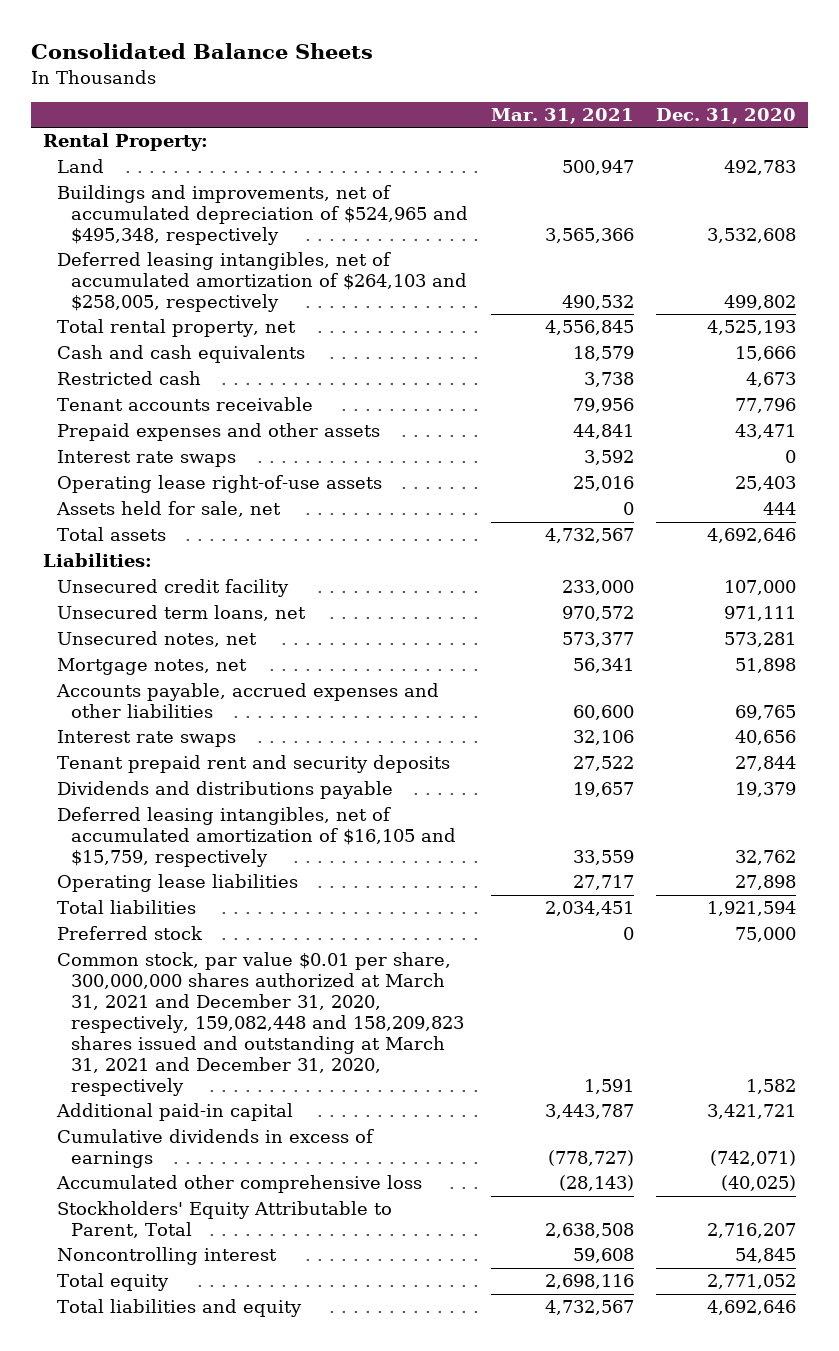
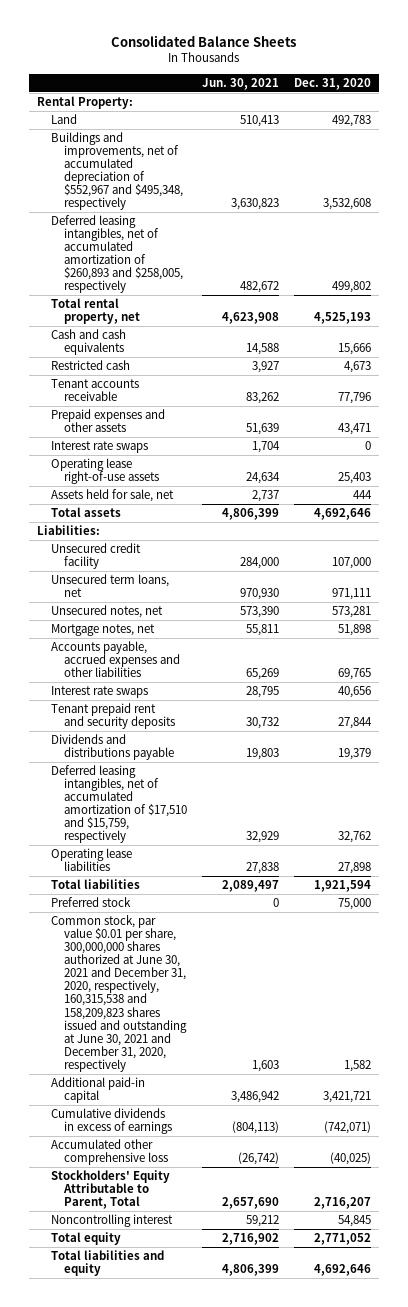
[490,108,634,125] Mar. 31, 2021 -> none
none -> [202,77,280,90] Jun. 30, 2021
[56,185,468,246] Buildings and improvements, net of accumulated depreciation of $524,965 and $495,348, respectively -> [50,132,184,211] Buildings and improvements, net of accumulated depreciation of $552,967 and $495,348, respectively
[56,252,467,313] Deferred leasing intangibles, net of accumulated amortization of $264,103 and $258,005, respectively -> [50,215,184,294] Deferred leasing intangibles, net of accumulated amortization of $260,893 and $258,005, respectively
[56,807,456,868] Deferred leasing intangibles, net of accumulated amortization of $16,105 and $15,759, respectively -> [50,765,188,844] Deferred leasing intangibles, net of accumulated amortization of $17,510 and $15,759, respectively
[56,952,464,1096] Common stock, par value $0.01 per share, 300,000,000 shares authorized at March 31, 2021 and December 31, 2020, respectively, 159,082,448 and 158,209,823 shares issued and outstanding at March 31, 2021 and December 31, 2020, respectively -> [50,915,188,1072] Common stock, par value $0.01 per share, 300,000,000 shares authorized at June 30, 2021 and December 31, 2020, respectively, 160,315,538 and 158,209,823 shares issued and outstanding at June 30, 2021 and December 31, 2020, respectively

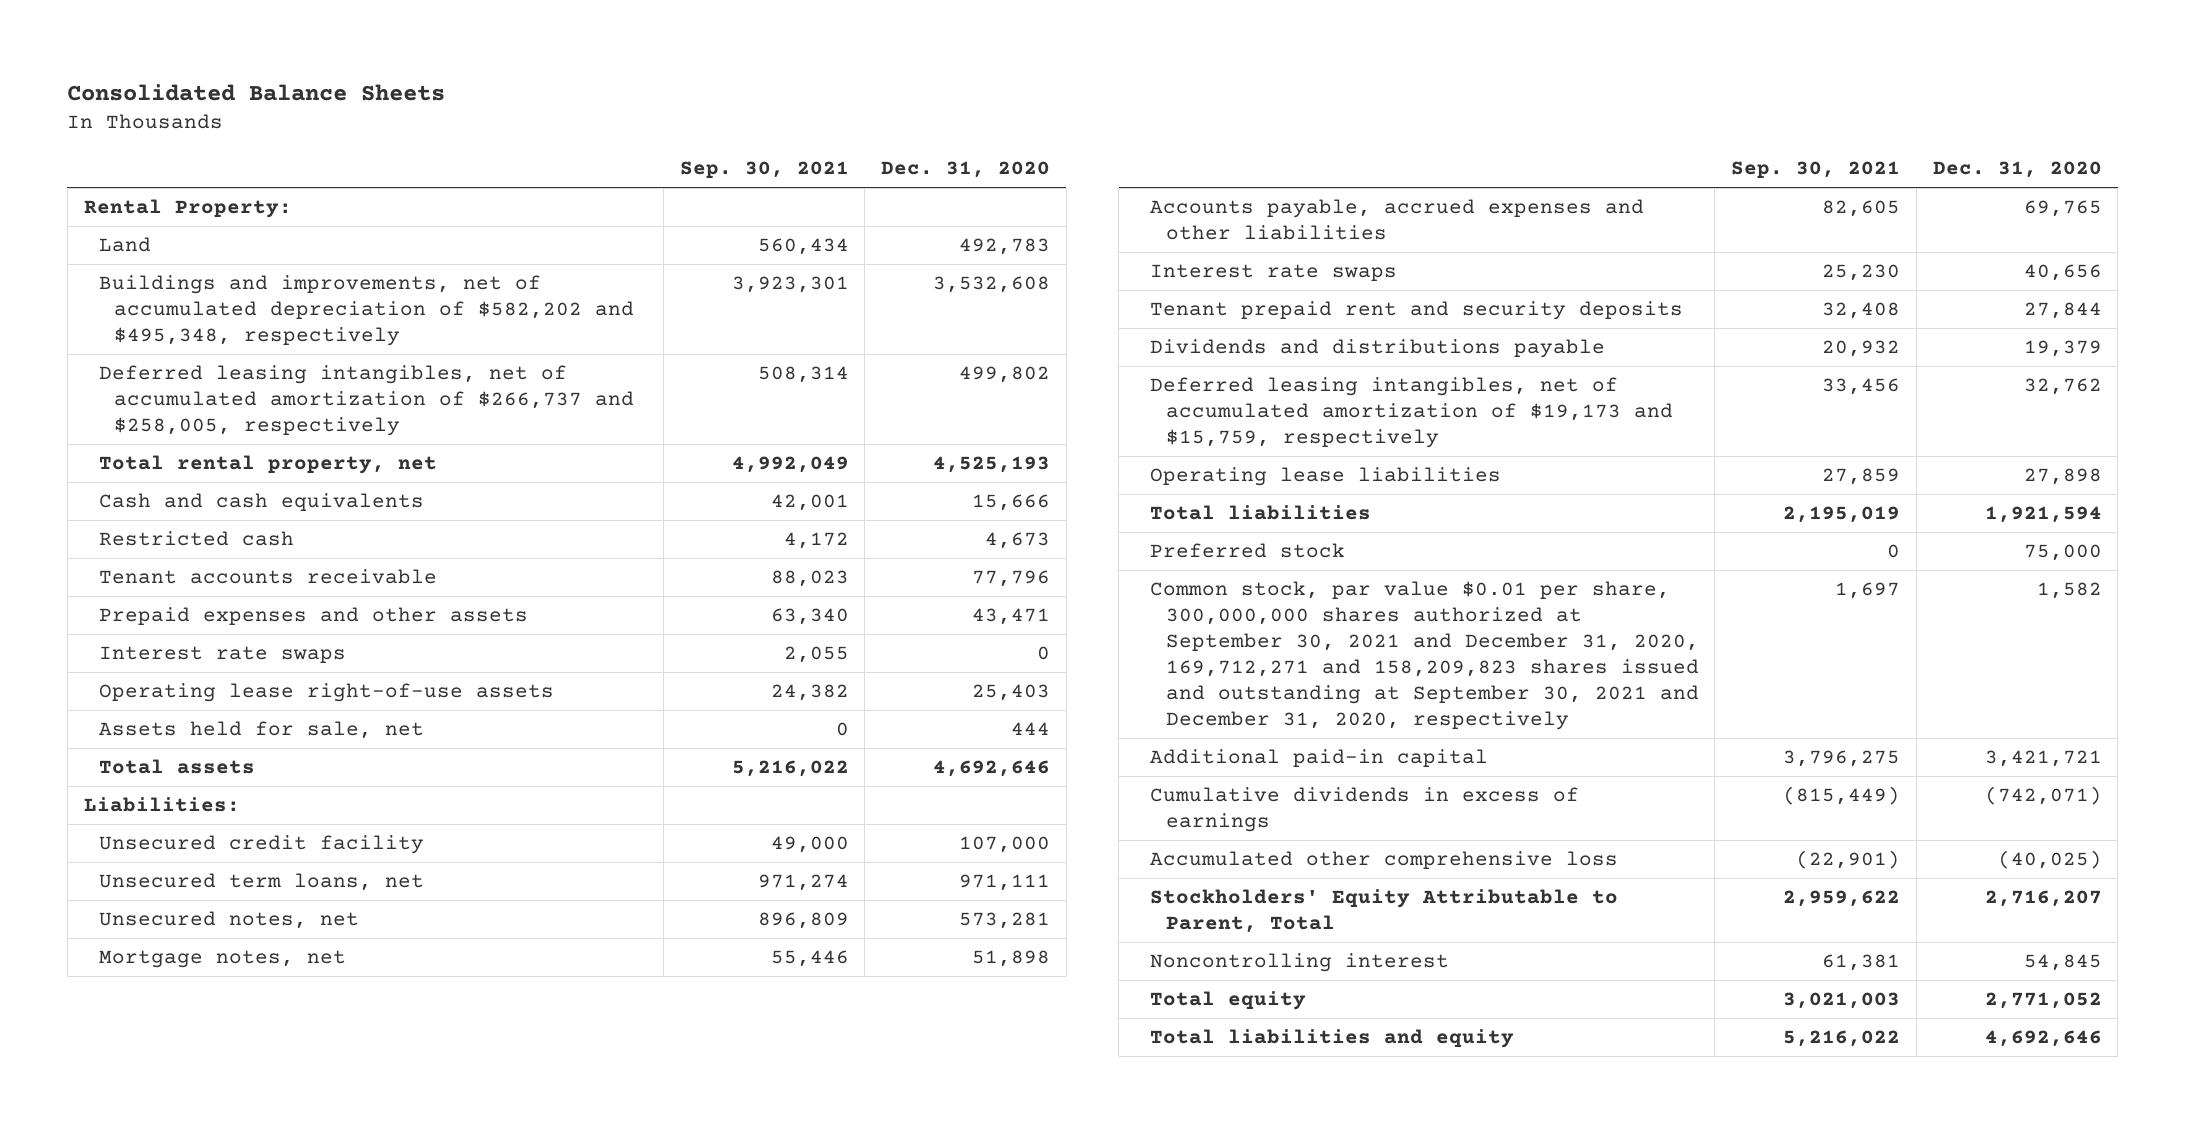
[202,77,280,90] Jun. 30, 2021 -> none
none -> [679,161,849,179] Sep. 30, 2021
[50,132,184,211] Buildings and improvements, net of accumulated depreciation of $552,967 and $495,348, respectively -> [98,275,635,347] Buildings and improvements, net of accumulated depreciation of $582,202 and $495,348, respectively
[50,215,184,294] Deferred leasing intangibles, net of accumulated amortization of $260,893 and $258,005, respectively -> [98,365,635,437] Deferred leasing intangibles, net of accumulated amortization of $266,737 and $258,005, respectively
[50,765,188,844] Deferred leasing intangibles, net of accumulated amortization of $17,510 and $15,759, respectively -> [1150,377,1673,449] Deferred leasing intangibles, net of accumulated amortization of $19,173 and $15,759, respectively
[50,915,188,1072] Common stock, par value $0.01 per share, 300,000,000 shares authorized at June 30, 2021 and December 31, 2020, respectively, 160,315,538 and 158,209,823 shares issued and outstanding at June 30, 2021 and December 31, 2020, respectively -> [1150,581,1699,731] Common stock, par value $0.01 per share, 300,000,000 shares authorized at September 30, 2021 and December 31, 2020, 169,712,271 and 158,209,823 shares issued and outstanding at September 30, 2021 and December 31, 2020, respectively

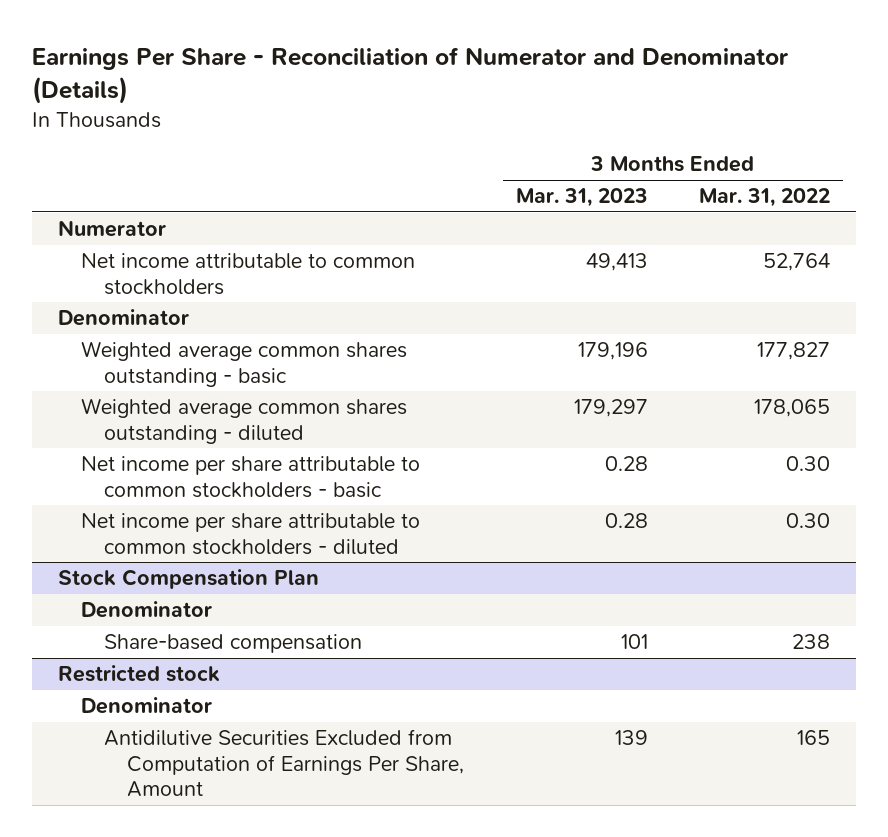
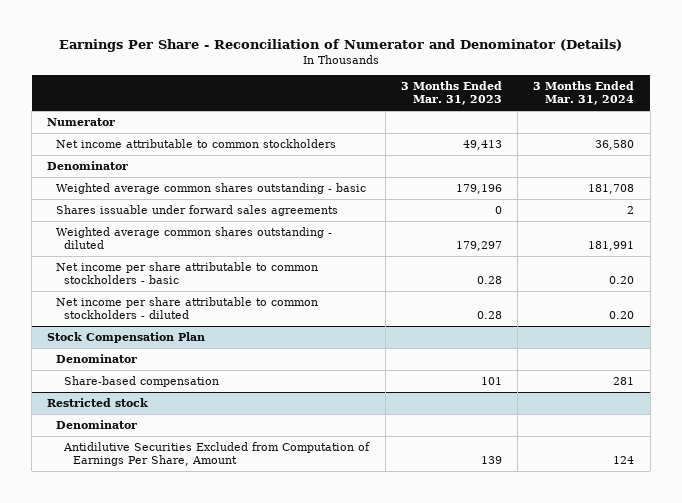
[699,188,831,208] Mar. 31, 2022 -> none
none -> [533,81,635,106] 3 Months Ended Mar. 31, 2024
none -> [55,205,338,217] Shares issuable under forward sales agreements

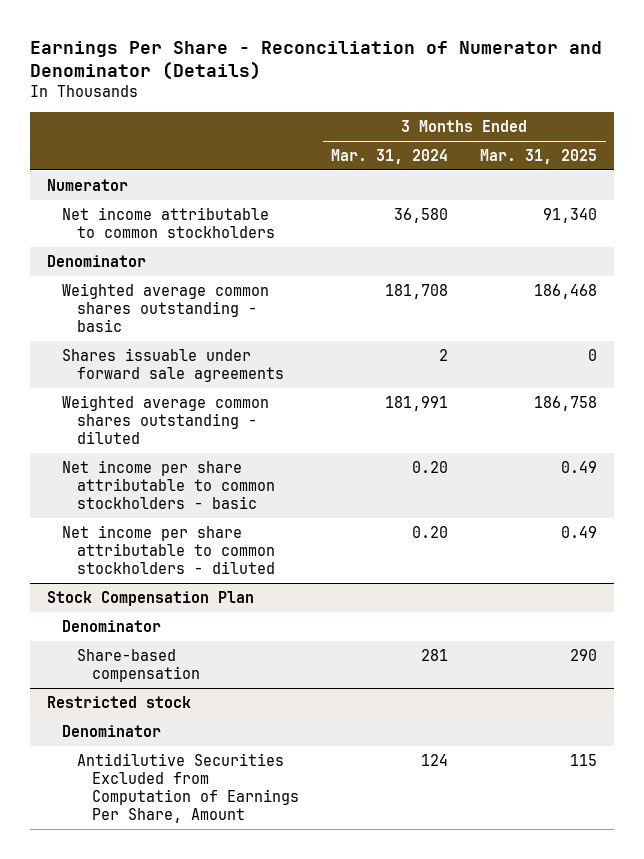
[400,81,502,106] 3 Months Ended Mar. 31, 2023 -> none
none -> [480,148,598,164] Mar. 31, 2025
[55,205,338,217] Shares issuable under forward sales agreements -> [61,347,284,382] Shares issuable under forward sale agreements

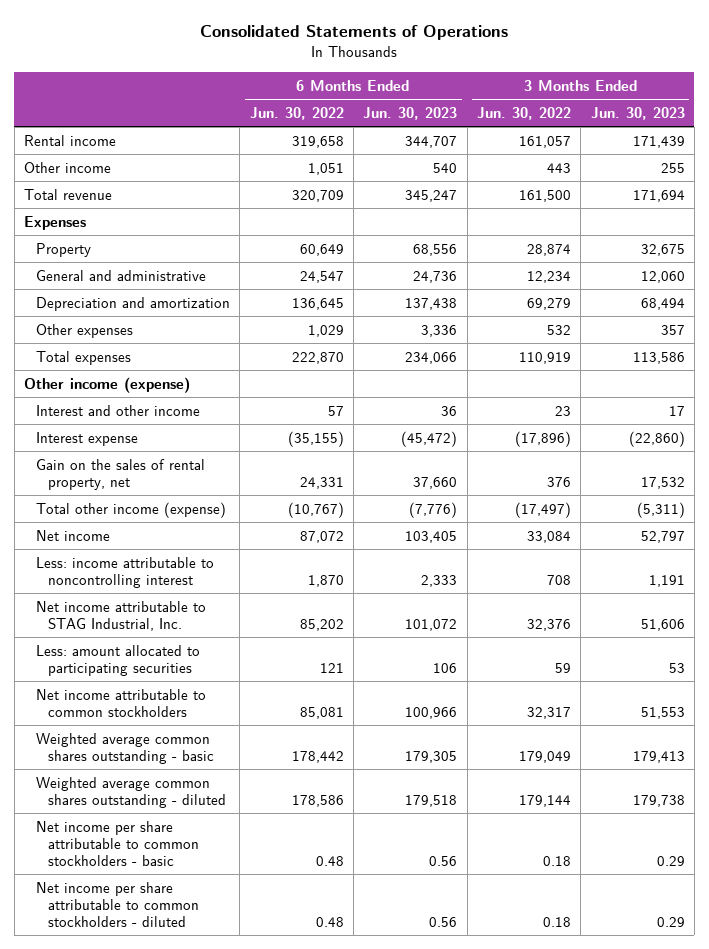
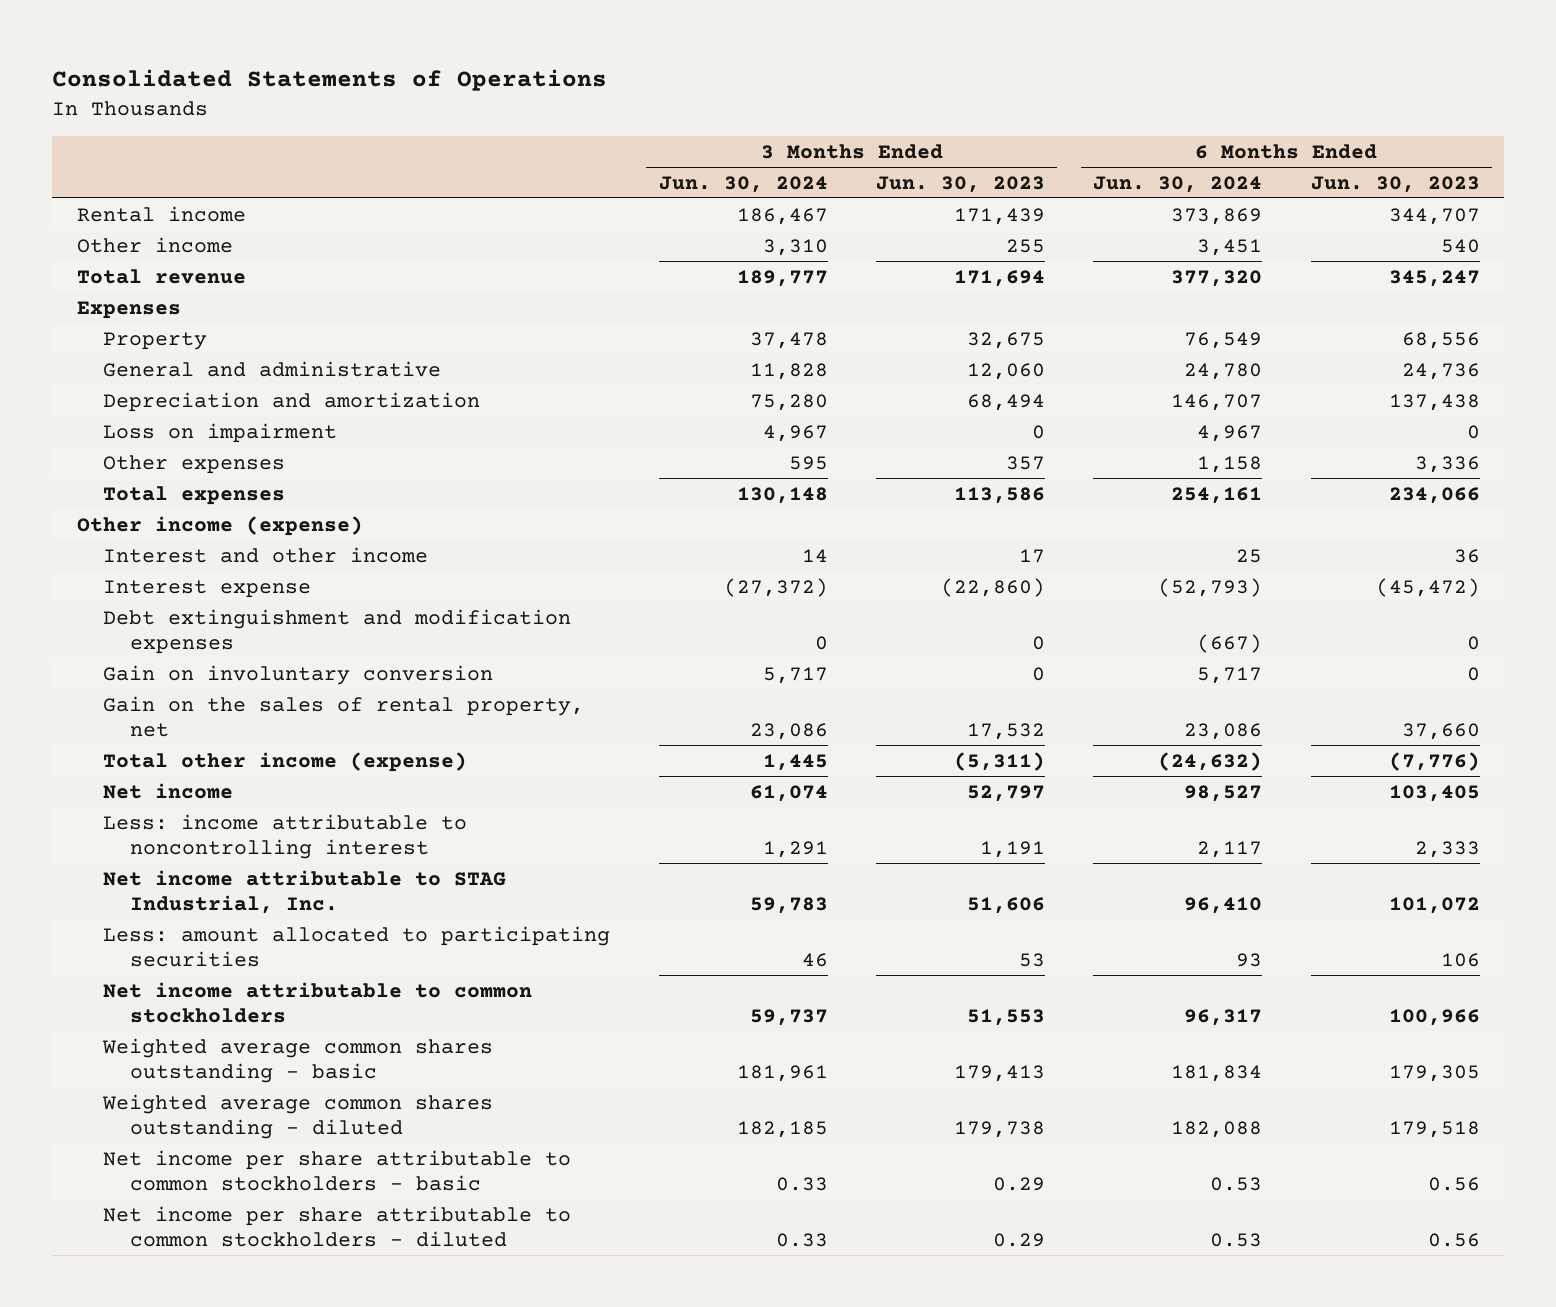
[249,106,344,120] Jun. 30, 2022 -> none
[476,106,571,120] Jun. 30, 2022 -> none
none -> [658,175,828,193] Jun. 30, 2024
none -> [1093,175,1263,193] Jun. 30, 2024
none -> [103,422,338,443] Loss on impairment
none -> [103,608,572,654] Debt extinguishment and modification expenses
none -> [103,664,494,685] Gain on involuntary conversion

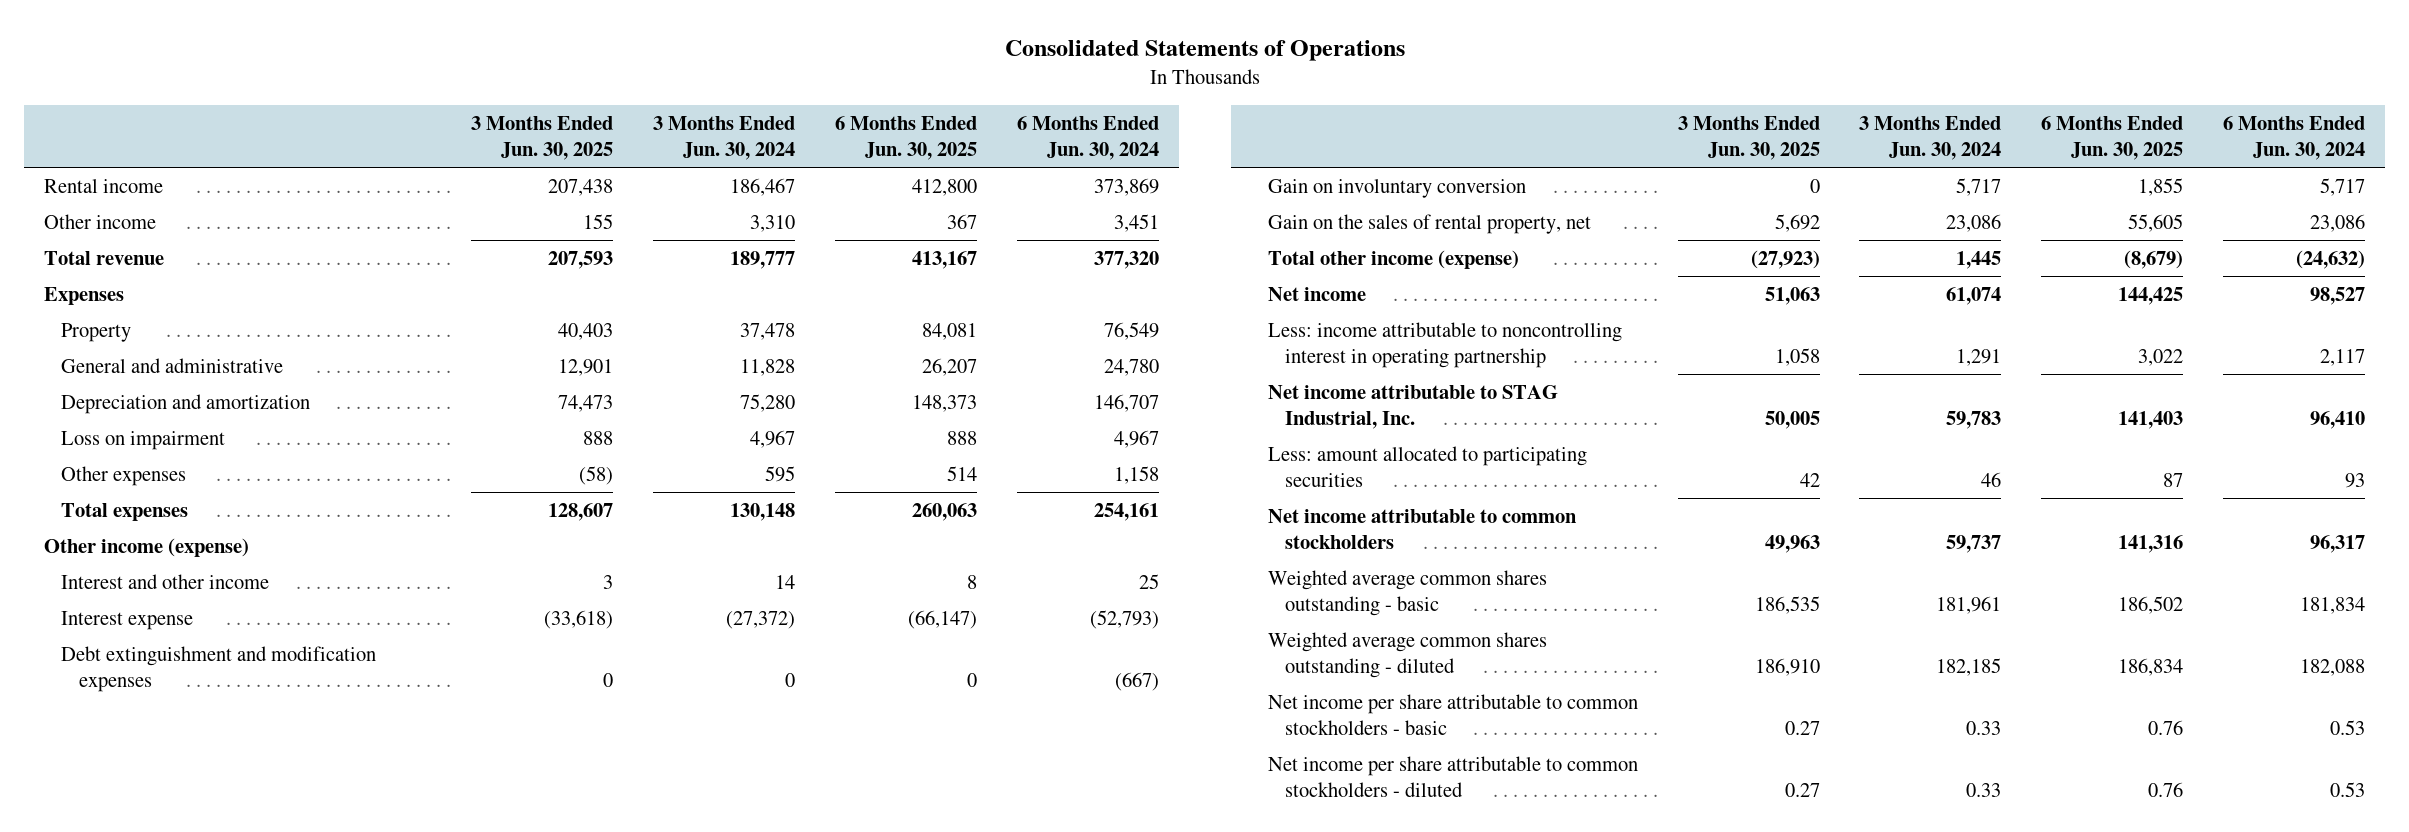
[875,175,1045,193] Jun. 30, 2023 -> none
[1310,175,1480,193] Jun. 30, 2023 -> none
none -> [471,116,614,161] 3 Months Ended Jun. 30, 2025
none -> [834,116,977,161] 6 Months Ended Jun. 30, 2025
[103,813,468,859] Less: income attributable to noncontrolling interest -> [1267,322,1622,368] Less: income attributable to noncontrolling interest in operating partnership

